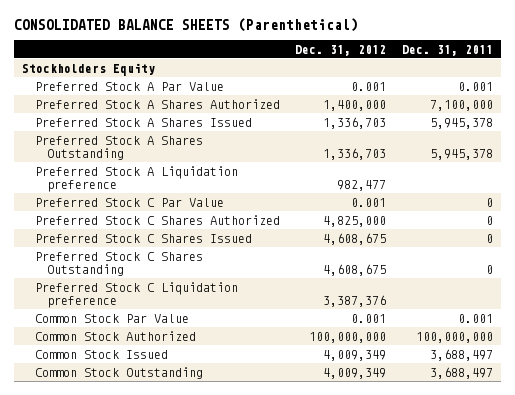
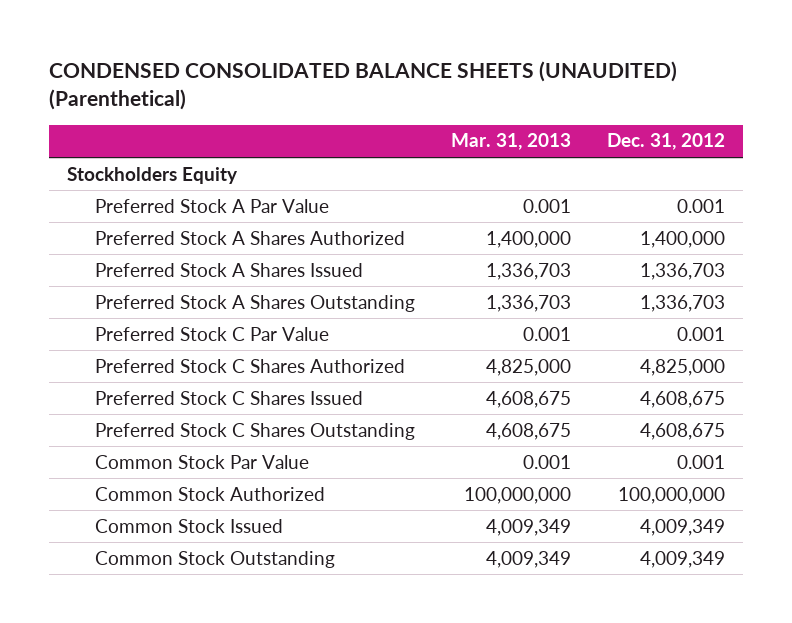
[14,17,359,32] CONSOLIDATED BALANCE SHEETS (Parenthetical) -> [49,60,678,111] CONDENSED CONSOLIDATED BALANCE SHEETS (UNAUDITED) (Parenthetical)
[402,44,494,56] Dec. 31, 2011 -> none
none -> [450,133,571,151] Mar. 31, 2013
[34,165,238,192] Preferred Stock A Liquidation preference -> none
[34,281,238,308] Preferred Stock C Liquidation preference -> none

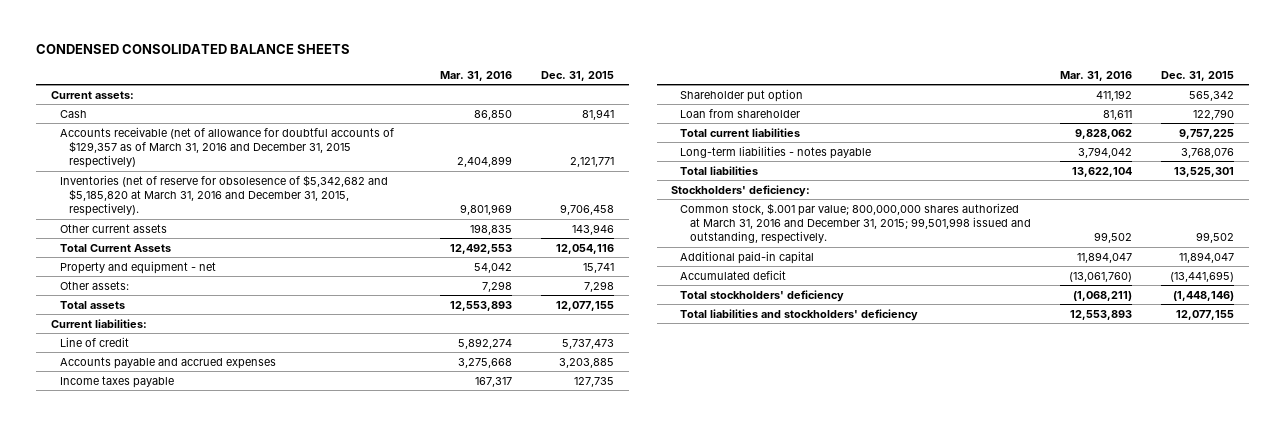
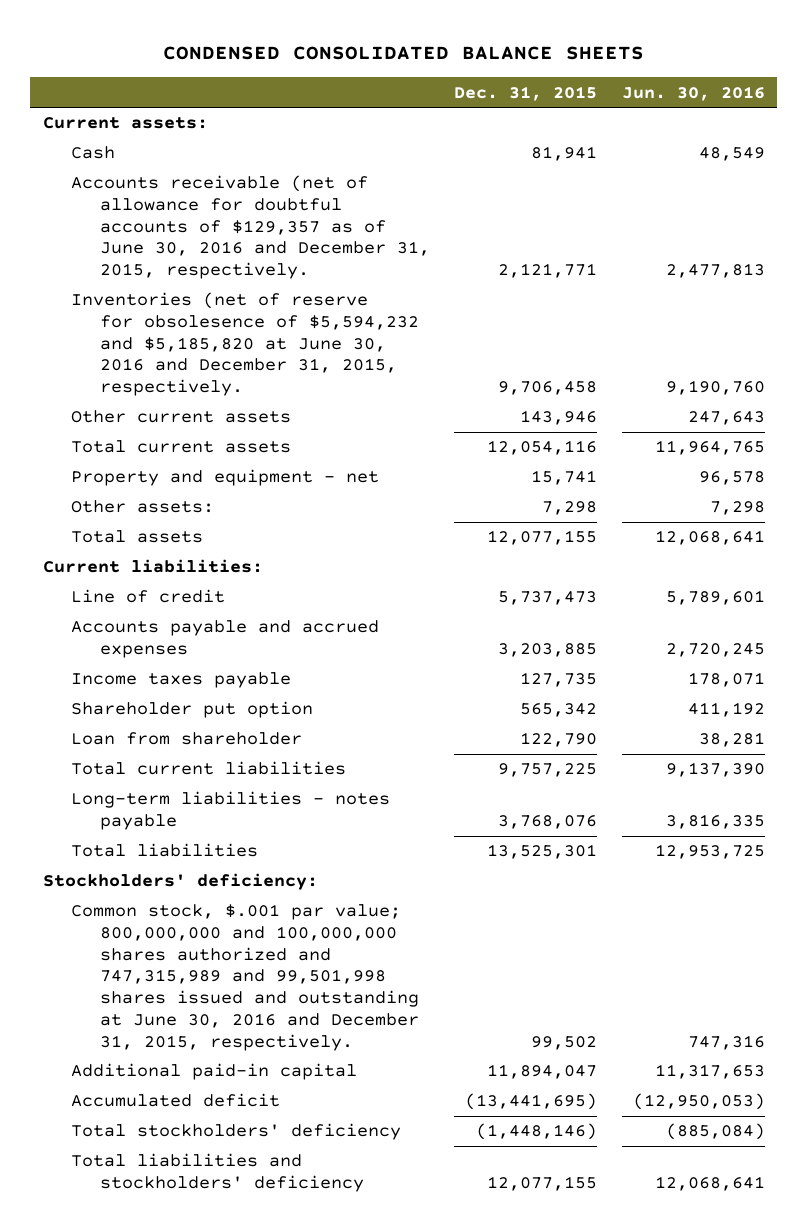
[439,70,512,81] Mar. 31, 2016 -> none
none -> [621,85,765,101] Jun. 30, 2016
[60,126,395,169] Accounts receivable (net of allowance for doubtful accounts of $129,357 as of March 31, 2016 and December 31, 2015 respectively) -> [71,175,430,280] Accounts receivable (net of allowance for doubtful accounts of $129,357 as of June 30, 2016 and December 31, 2015, respectively.
[60,174,389,217] Inventories (net of reserve for obsolesence of $5,342,682 and $5,185,820 at March 31, 2016 and December 31, 2015, respectively). -> [71,292,419,397] Inventories (net of reserve for obsolesence of $5,594,232 and $5,185,820 at June 30, 2016 and December 31, 2015, respectively.
[60,243,172,252] Total Current Assets -> [71,440,292,454] Total current assets
[680,202,1031,245] Common stock, $.001 par value; 800,000,000 shares authorized at March 31, 2016 and December 31, 2015; 99,501,998 issued and outstanding, respectively. -> [71,904,419,1051] Common stock, $.001 par value; 800,000,000 and 100,000,000 shares authorized and 747,315,989 and 99,501,998 shares issued and outstanding at June 30, 2016 and December 31, 2015, respectively.

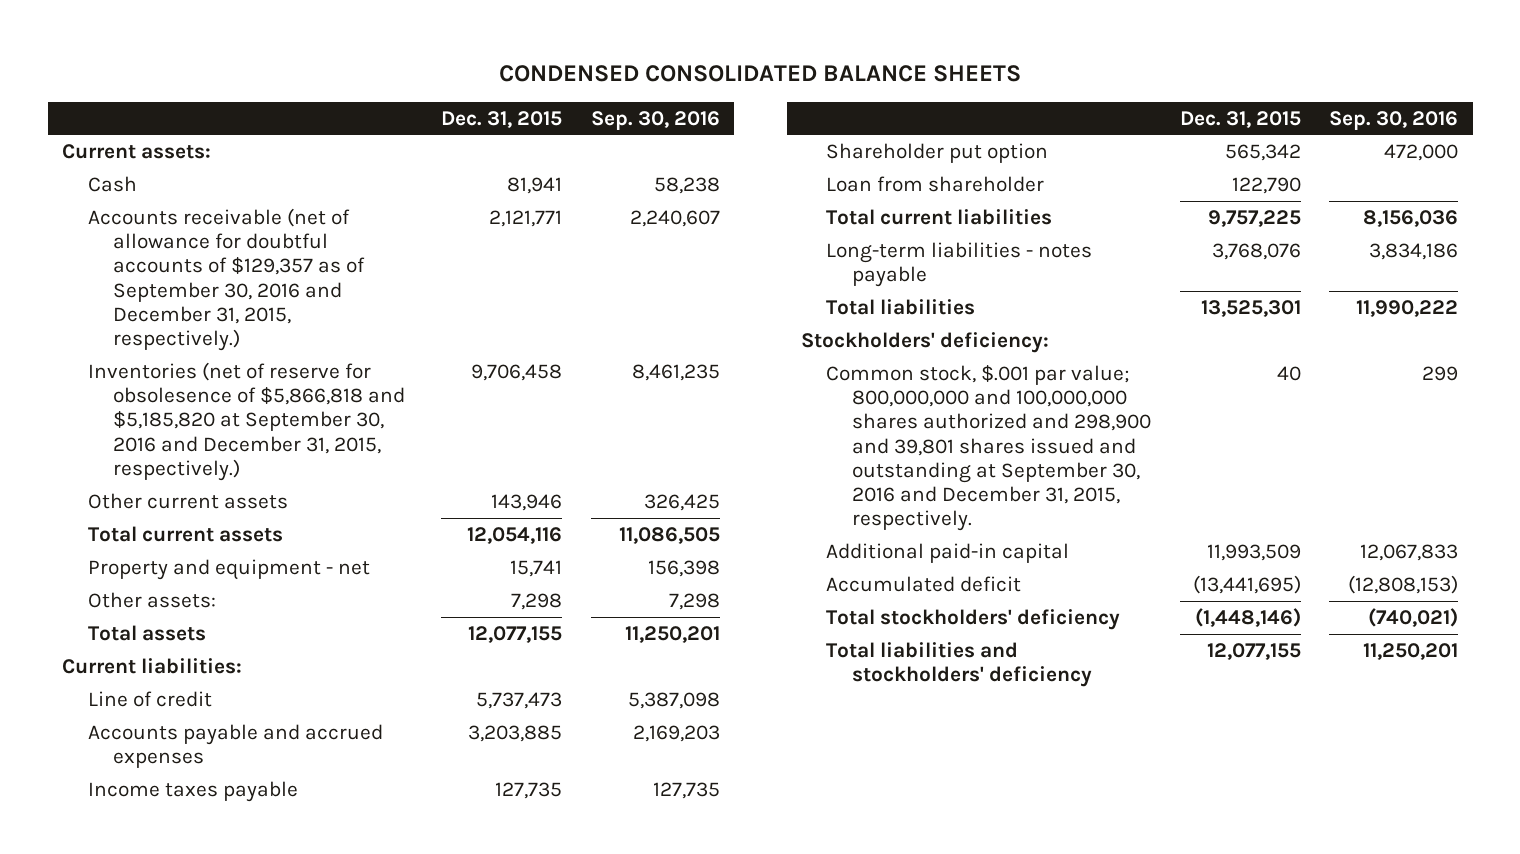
[621,85,765,101] Jun. 30, 2016 -> none
none -> [590,110,720,130] Sep. 30, 2016
[71,175,430,280] Accounts receivable (net of allowance for doubtful accounts of $129,357 as of June 30, 2016 and December 31, 2015, respectively. -> [87,207,366,352] Accounts receivable (net of allowance for doubtful accounts of $129,357 as of September 30, 2016 and December 31, 2015, respectively.)
[71,292,419,397] Inventories (net of reserve for obsolesence of $5,594,232 and $5,185,820 at June 30, 2016 and December 31, 2015, respectively. -> [87,361,406,481] Inventories (net of reserve for obsolesence of $5,866,818 and $5,185,820 at September 30, 2016 and December 31, 2015, respectively.)
[71,904,419,1051] Common stock, $.001 par value; 800,000,000 and 100,000,000 shares authorized and 747,315,989 and 99,501,998 shares issued and outstanding at June 30, 2016 and December 31, 2015, respectively. -> [826,364,1151,532] Common stock, $.001 par value; 800,000,000 and 100,000,000 shares authorized and 298,900 and 39,801 shares issued and outstanding at September 30, 2016 and December 31, 2015, respectively.
[531,1035,598,1050] 99,502 -> [1276,365,1301,381] 40
[487,1064,598,1080] 11,894,047 -> [1206,543,1301,561] 11,993,509

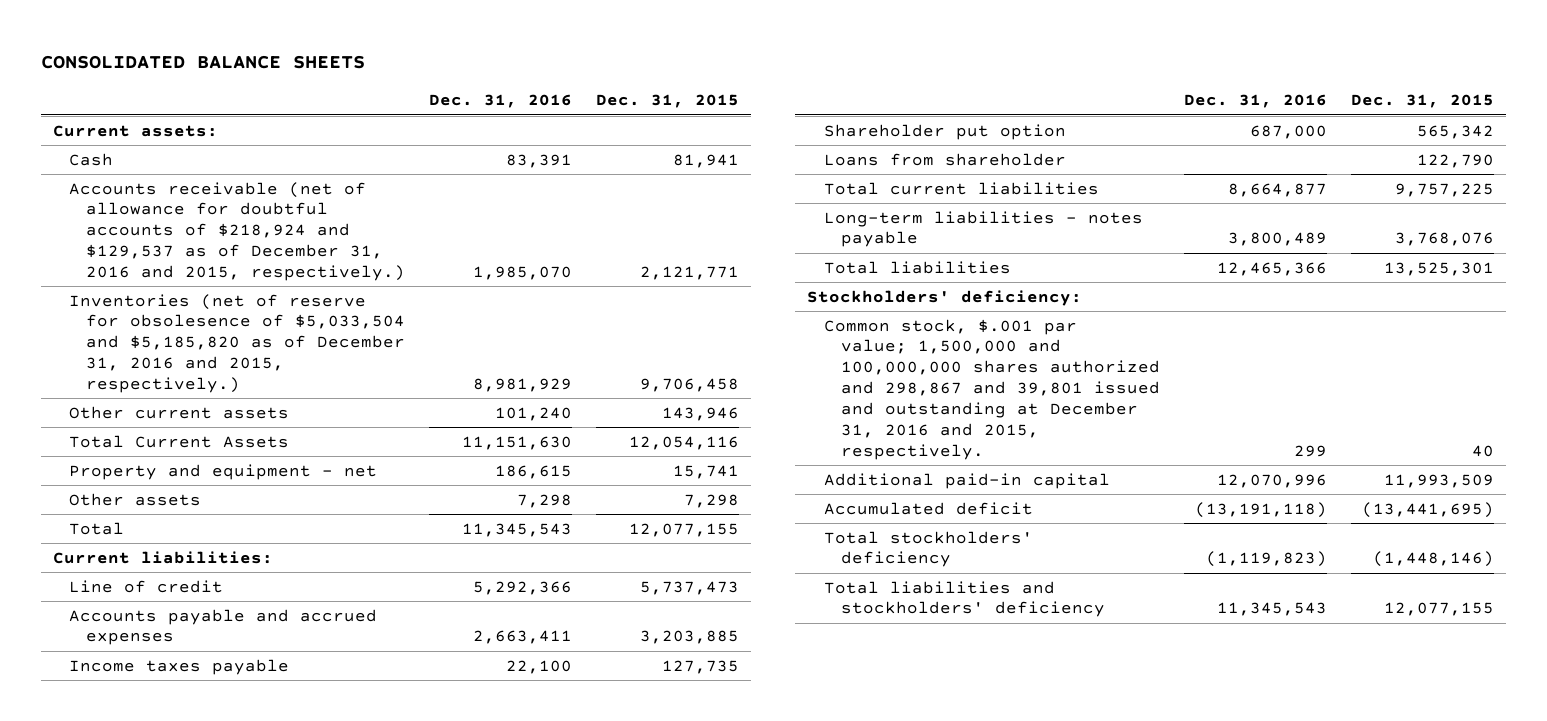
[499,64,1022,82] CONDENSED CONSOLIDATED BALANCE SHEETS -> [40,54,365,69] CONSOLIDATED BALANCE SHEETS
[590,110,720,130] Sep. 30, 2016 -> none
none -> [429,94,573,109] Dec. 31, 2016
[87,207,366,352] Accounts receivable (net of allowance for doubtful accounts of $129,357 as of September 30, 2016 and December 31, 2015, respectively.) -> [69,181,406,281] Accounts receivable (net of allowance for doubtful accounts of $218,924 and $129,537 as of December 31, 2016 and 2015, respectively.)
[87,361,406,481] Inventories (net of reserve for obsolesence of $5,866,818 and $5,185,820 at September 30, 2016 and December 31, 2015, respectively.) -> [69,293,406,393] Inventories (net of reserve for obsolesence of $5,033,504 and $5,185,820 as of December 31, 2016 and 2015, respectively.)
[87,525,283,542] Total current assets -> [69,434,290,448] Total Current Assets
[87,591,216,608] Other assets: -> [69,492,202,506] Other assets
[87,624,206,641] Total assets -> [69,521,125,535] Total
[826,175,1045,192] Loan from shareholder -> [824,152,1067,166] Loans from shareholder
[826,364,1151,532] Common stock, $.001 par value; 800,000,000 and 100,000,000 shares authorized and 298,900 and 39,801 shares issued and outstanding at September 30, 2016 and December 31, 2015, respectively. -> [824,318,1160,460] Common stock, $.001 par value; 1,500,000 and 100,000,000 shares authorized and 298,867 and 39,801 issued and outstanding at December 31, 2016 and 2015, respectively.

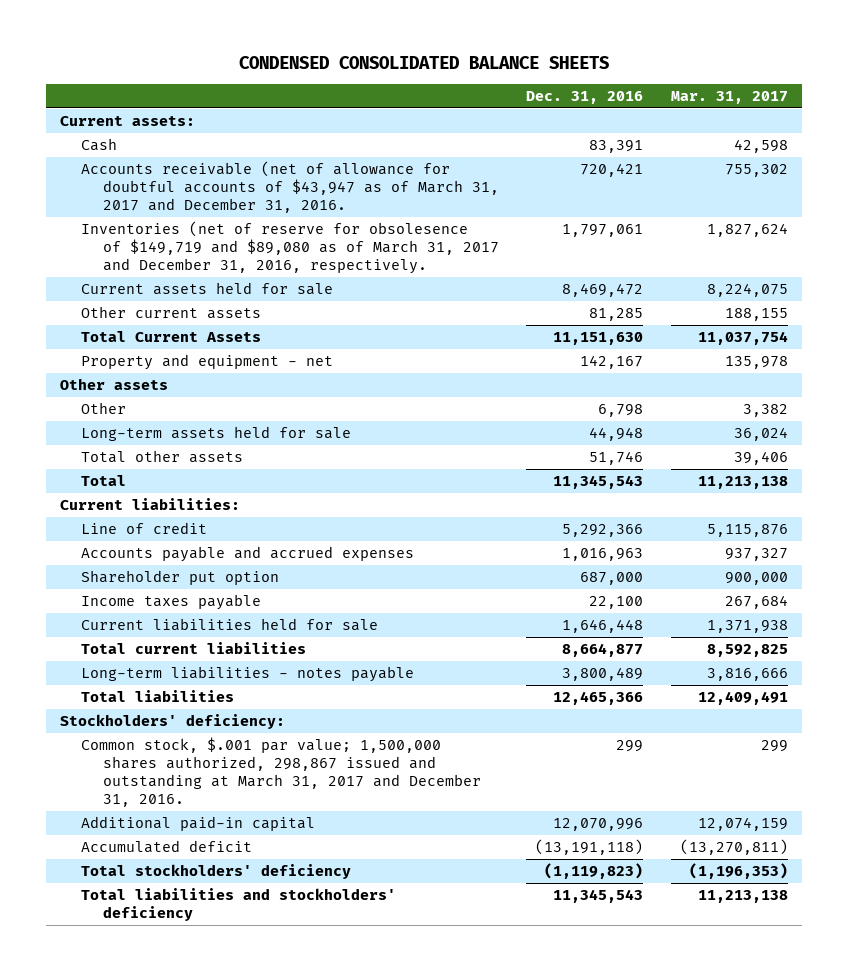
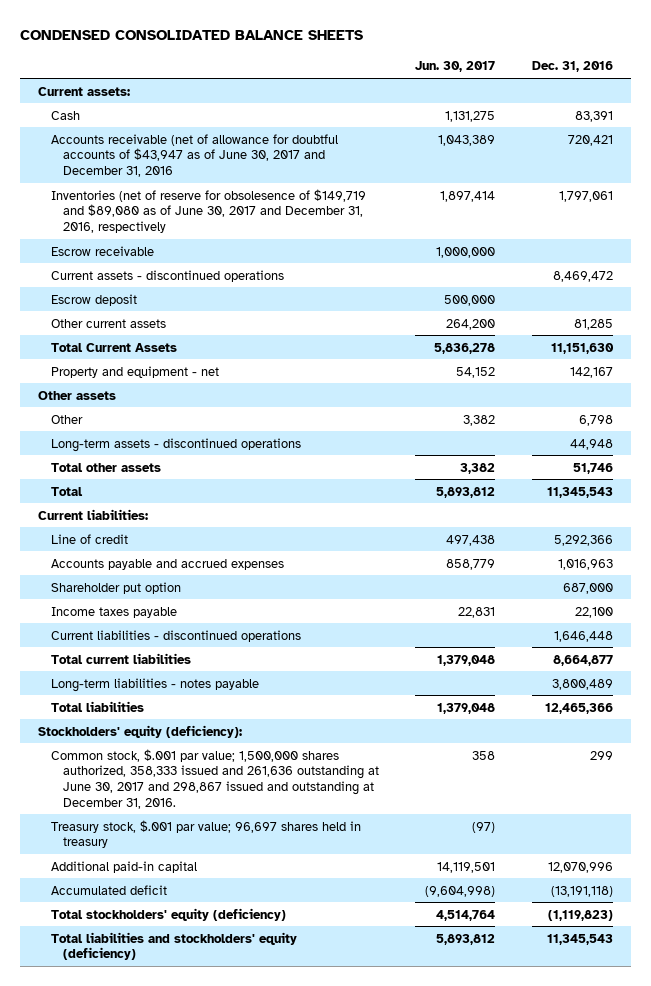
[670,91,788,105] Mar. 31, 2017 -> none
none -> [415,61,496,73] Jun. 30, 2017
[81,161,500,214] Accounts receivable (net of allowance for doubtful accounts of $43,947 as of March 31, 2017 and December 31, 2016. -> [50,133,338,178] Accounts receivable (net of allowance for doubtful accounts of $43,947 as of June 30, 2017 and December 31, 2016
[81,221,500,275] Inventories (net of reserve for obsolesence of $149,719 and $89,080 as of March 31, 2017 and December 31, 2016, respectively. -> [50,188,366,234] Inventories (net of reserve for obsolesence of $149,719 and $89,080 as of June 30, 2017 and December 31, 2016, respectively
none -> [50,245,154,256] Escrow receivable
[81,282,334,296] Current assets held for sale -> [50,269,284,282] Current assets - discontinued operations
none -> [50,293,137,306] Escrow deposit
[81,426,352,442] Long-term assets held for sale -> [50,437,301,452] Long-term assets - discontinued operations
[81,618,379,632] Current liabilities held for sale -> [50,629,301,642] Current liabilities - discontinued operations
[59,714,285,730] Stockholders' deficiency: -> [38,724,243,738] Stockholders' equity (deficiency):
[81,737,482,808] Common stock, $.001 par value; 1,500,000 shares authorized, 298,867 issued and outstanding at March 31, 2017 and December 31, 2016. -> [50,748,379,809] Common stock, $.001 par value; 1,500,000 shares authorized, 358,333 issued and 261,636 outstanding at June 30, 2017 and 298,867 issued and outstanding at December 31, 2016.
none -> [50,819,361,849] Treasury stock, $.001 par value; 96,697 shares held in treasury
[81,864,352,880] Total stockholders' deficiency -> [50,907,286,921] Total stockholders' equity (deficiency)
[81,888,397,922] Total liabilities and stockholders' deficiency -> [50,931,297,961] Total liabilities and stockholders' equity (deficiency)

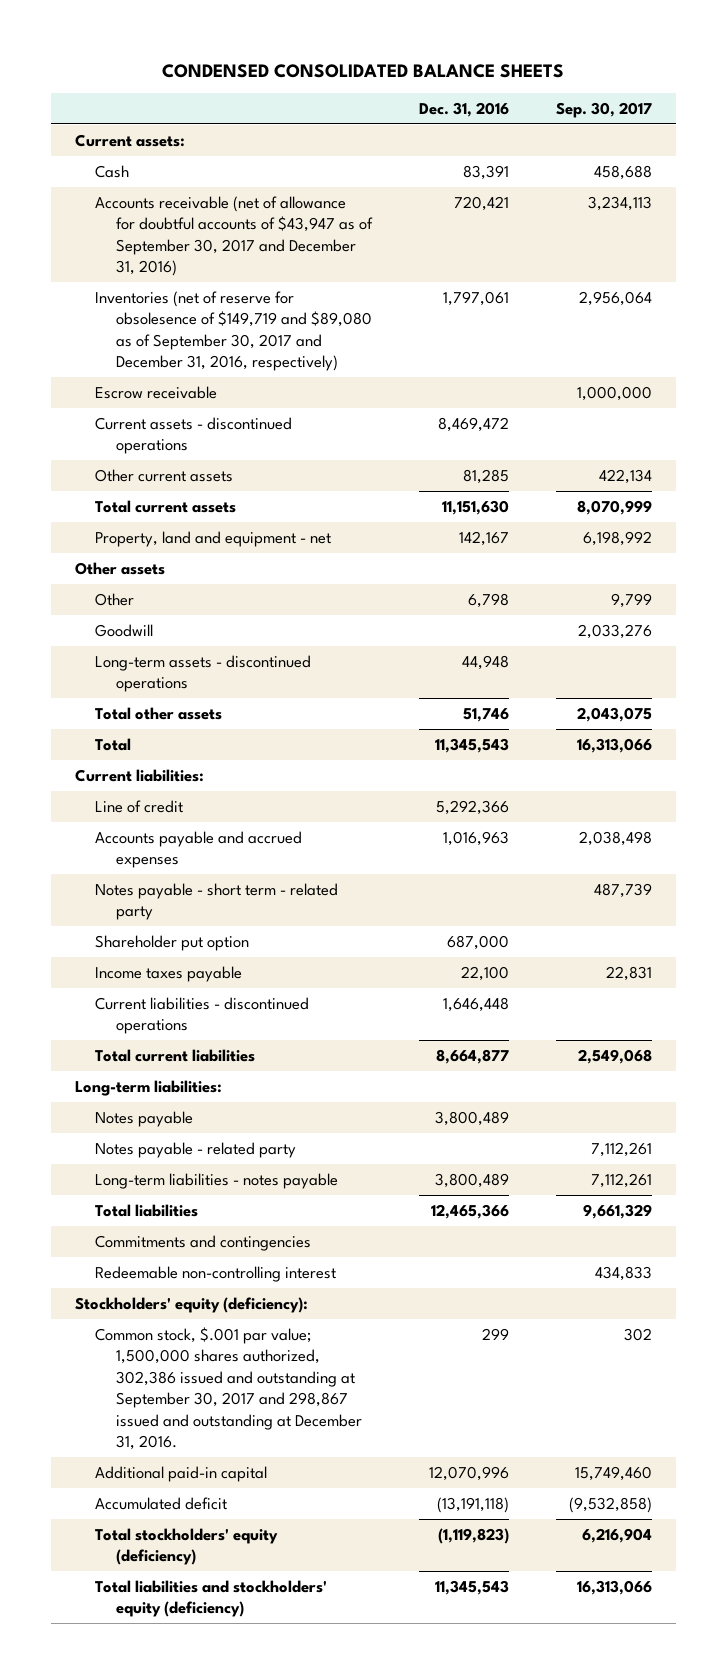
[415,61,496,73] Jun. 30, 2017 -> none
none -> [556,101,653,118] Sep. 30, 2017
[50,133,338,178] Accounts receivable (net of allowance for doubtful accounts of $43,947 as of June 30, 2017 and December 31, 2016 -> [95,195,373,277] Accounts receivable (net of allowance for doubtful accounts of $43,947 as of September 30, 2017 and December 31, 2016)
[50,188,366,234] Inventories (net of reserve for obsolesence of $149,719 and $89,080 as of June 30, 2017 and December 31, 2016, respectively -> [95,290,372,372] Inventories (net of reserve for obsolesence of $149,719 and $89,080 as of September 30, 2017 and December 31, 2016, respectively)
[50,293,137,306] Escrow deposit -> none
[50,342,177,352] Total Current Assets -> [95,499,237,513] Total current assets
[50,365,219,378] Property and equipment - net -> [95,530,332,547] Property, land and equipment - net
none -> [95,623,154,637] Goodwill
none -> [95,882,339,921] Notes payable - short term - related party
none -> [74,1079,222,1096] Long-term liabilities:
none -> [95,1110,194,1127] Notes payable
none -> [95,1141,297,1158] Notes payable - related party
none -> [95,1234,312,1251] Commitments and contingencies
none -> [95,1265,337,1282] Redeemable non-controlling interest
[50,819,361,849] Treasury stock, $.001 par value; 96,697 shares held in treasury -> none
[50,748,379,809] Common stock, $.001 par value; 1,500,000 shares authorized, 358,333 issued and 261,636 outstanding at June 30, 2017 and 298,867 issued and outstanding at December 31, 2016. -> [95,1326,362,1451] Common stock, $.001 par value; 1,500,000 shares authorized, 302,386 issued and outstanding at September 30, 2017 and 298,867 issued and outstanding at December 31, 2016.

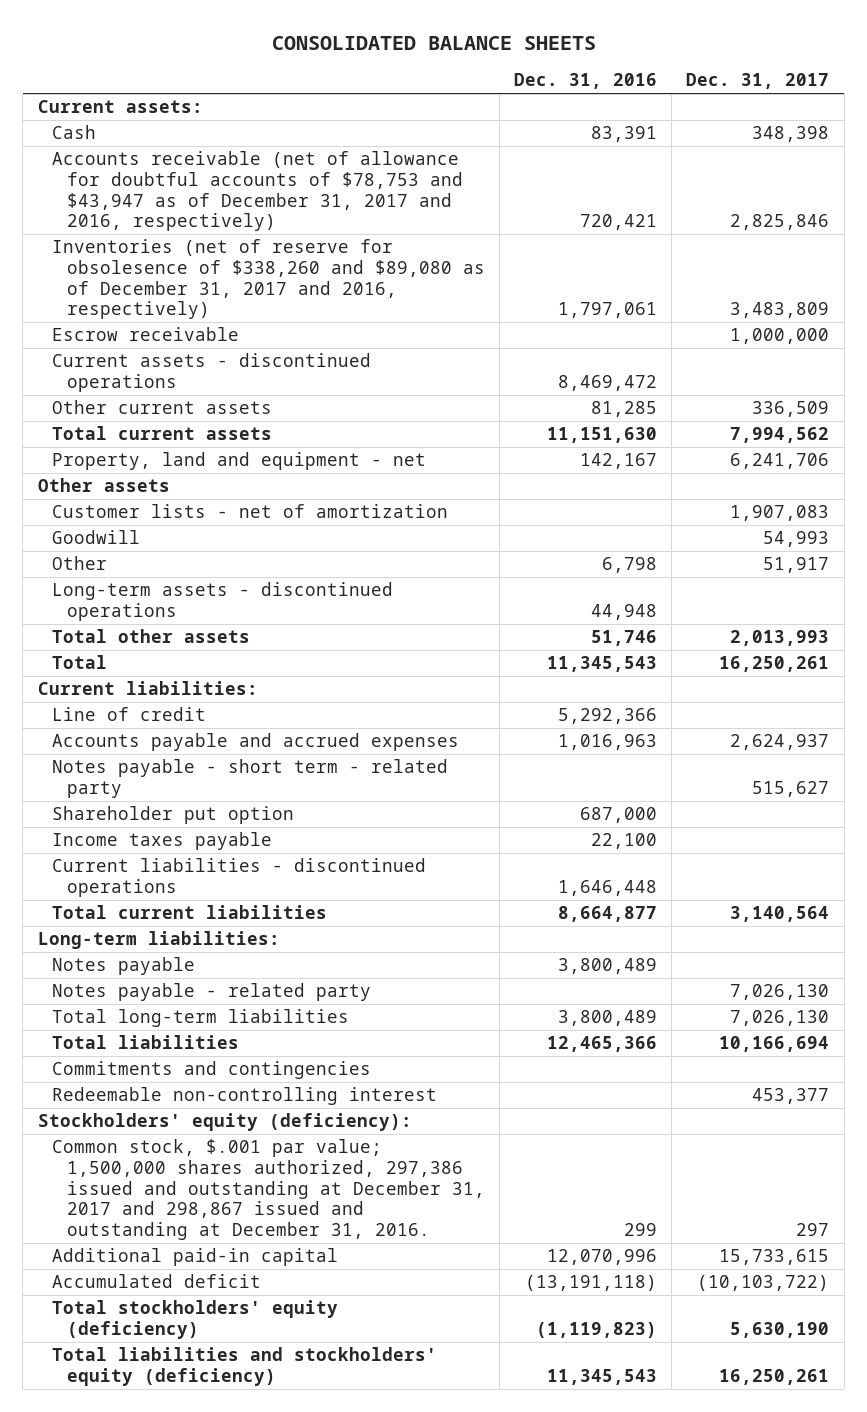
[162,63,565,78] CONDENSED CONSOLIDATED BALANCE SHEETS -> [271,35,596,50] CONSOLIDATED BALANCE SHEETS
[556,101,653,118] Sep. 30, 2017 -> none
none -> [686,73,830,90] Dec. 31, 2017
[95,195,373,277] Accounts receivable (net of allowance for doubtful accounts of $43,947 as of September 30, 2017 and December 31, 2016) -> [52,151,463,232] Accounts receivable (net of allowance for doubtful accounts of $78,753 and $43,947 as of December 31, 2017 and 2016, respectively)
[95,290,372,372] Inventories (net of reserve for obsolesence of $149,719 and $89,080 as of September 30, 2017 and December 31, 2016, respectively) -> [52,239,485,320] Inventories (net of reserve for obsolesence of $338,260 and $89,080 as of December 31, 2017 and 2016, respectively)
none -> [52,504,449,519] Customer lists - net of amortization
[95,592,135,606] Other -> [52,556,108,571] Other
[95,1172,339,1189] Long-term liabilities - notes payable -> [52,1009,350,1028] Total long-term liabilities
[95,1326,362,1451] Common stock, $.001 par value; 1,500,000 shares authorized, 302,386 issued and outstanding at September 30, 2017 and 298,867 issued and outstanding at December 31, 2016. -> [52,1139,485,1240] Common stock, $.001 par value; 1,500,000 shares authorized, 297,386 issued and outstanding at December 31, 2017 and 298,867 issued and outstanding at December 31, 2016.

